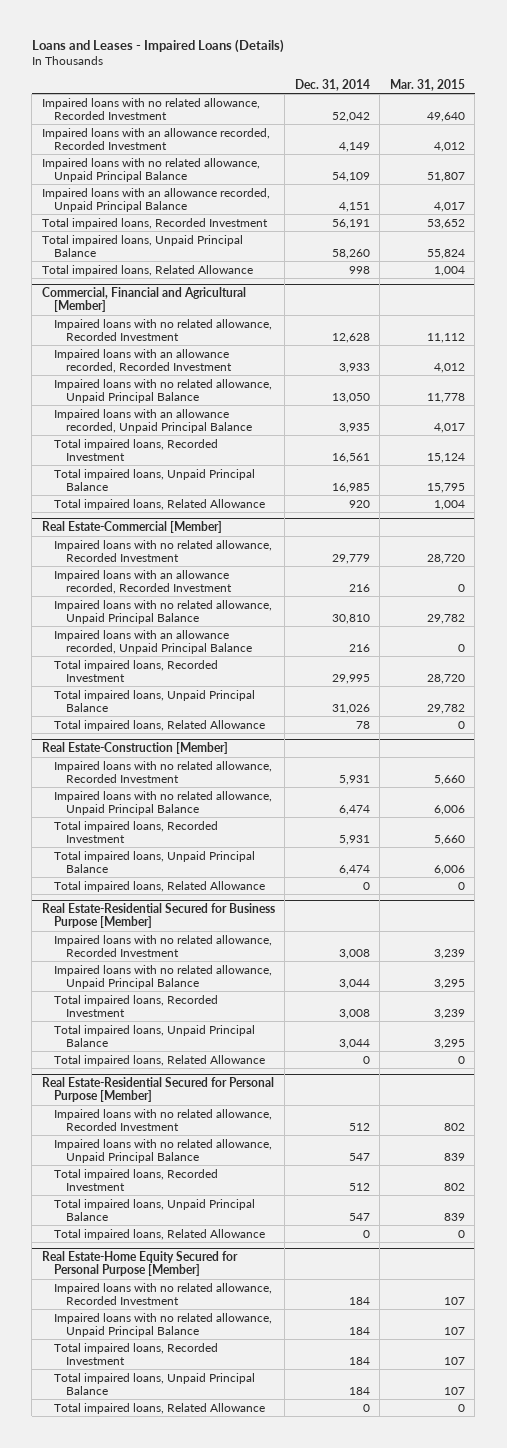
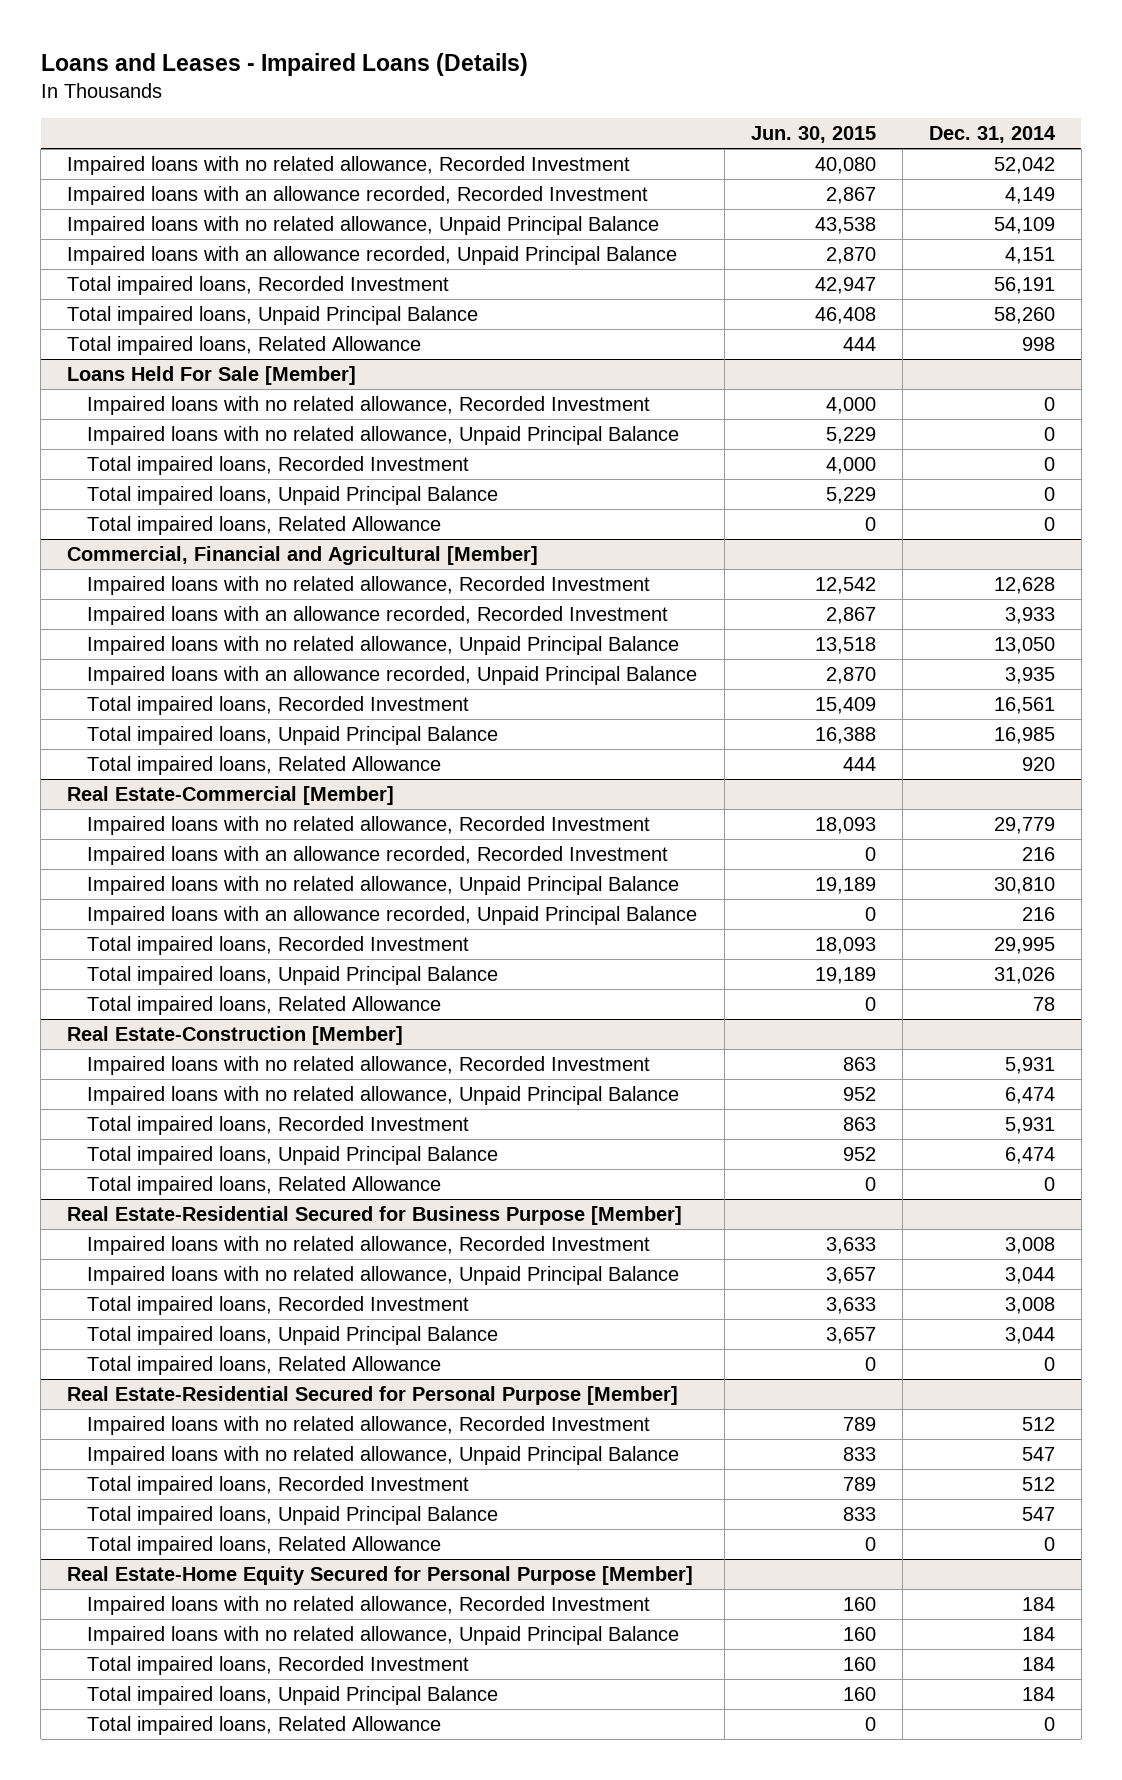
[389,78,465,91] Mar. 31, 2015 -> none
none -> [750,126,876,144] Jun. 30, 2015
none -> [67,366,357,386] Loans Held For Sale [Member]
none -> [87,396,651,416] Impaired loans with no related allowance, Recorded Investment
none -> [87,426,680,446] Impaired loans with no related allowance, Unpaid Principal Balance
none -> [87,456,470,476] Total impaired loans, Recorded Investment
none -> [87,486,499,506] Total impaired loans, Unpaid Principal Balance
none -> [87,516,442,536] Total impaired loans, Related Allowance

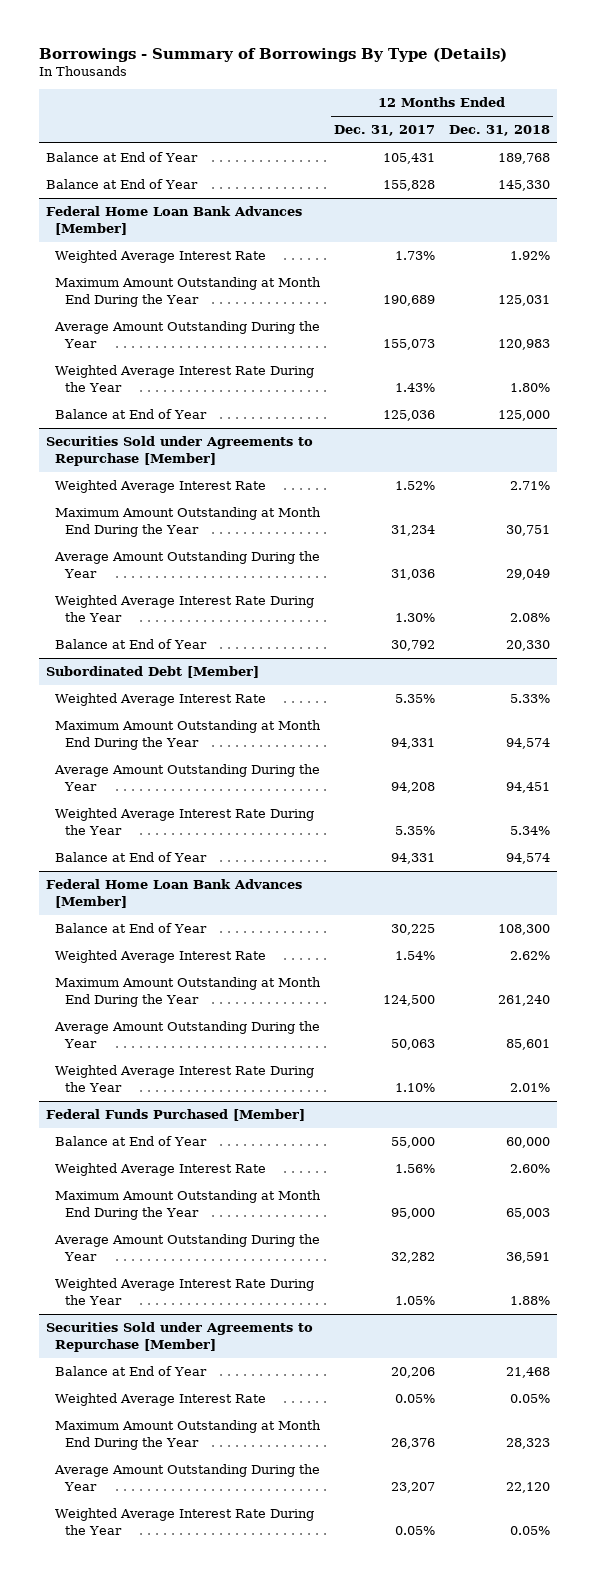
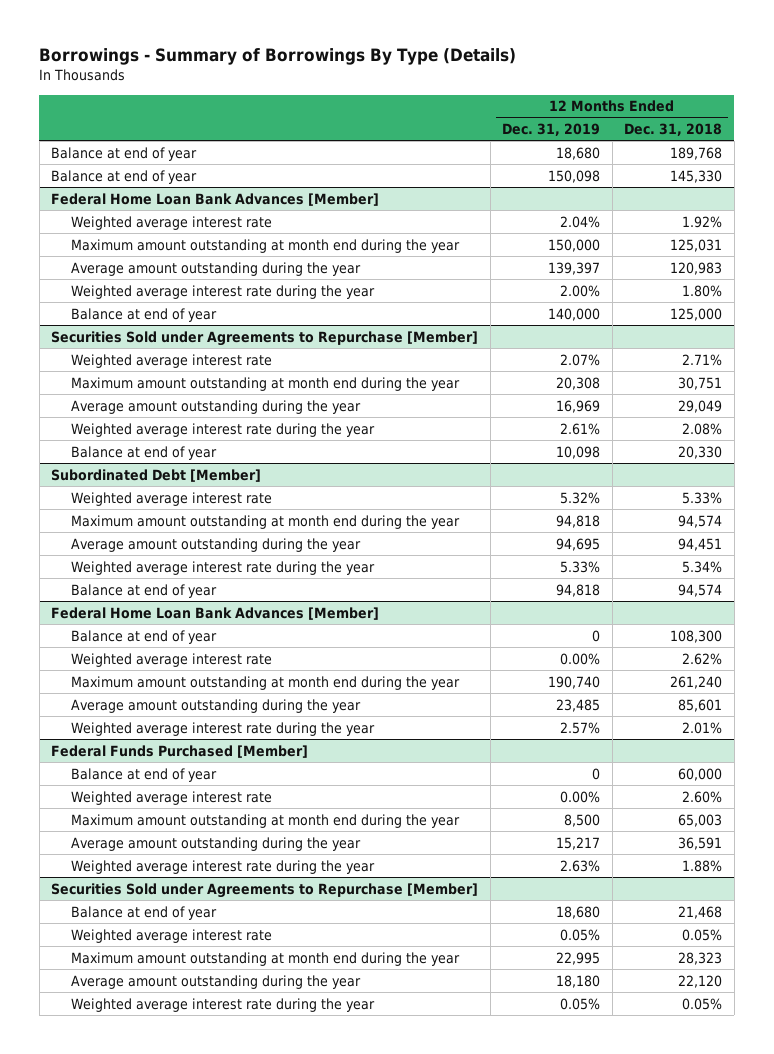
[334,125,436,137] Dec. 31, 2017 -> none
none -> [502,123,601,137] Dec. 31, 2019
[45,152,198,163] Balance at End of Year -> [51,146,198,161] Balance at end of year
[45,179,198,190] Balance at End of Year -> [51,169,198,184] Balance at end of year
[55,250,267,264] Weighted Average Interest Rate -> [70,215,272,230] Weighted average interest rate
[55,277,322,307] Maximum Amount Outstanding at Month End During the Year -> [70,238,460,253] Maximum amount outstanding at month end during the year
[54,321,321,348] Average Amount Outstanding During the Year -> [70,261,361,276] Average amount outstanding during the year
[55,365,315,392] Weighted Average Interest Rate During the Year -> [70,284,375,299] Weighted average interest rate during the year
[55,409,208,420] Balance at End of Year -> [70,307,217,322] Balance at end of year
[55,480,267,494] Weighted Average Interest Rate -> [70,353,272,368] Weighted average interest rate
[55,507,322,537] Maximum Amount Outstanding at Month End During the Year -> [70,376,460,391] Maximum amount outstanding at month end during the year
[54,551,321,578] Average Amount Outstanding During the Year -> [70,399,361,414] Average amount outstanding during the year
[55,595,315,622] Weighted Average Interest Rate During the Year -> [70,422,375,437] Weighted average interest rate during the year
[55,639,208,650] Balance at End of Year -> [70,445,217,460] Balance at end of year
[55,693,267,707] Weighted Average Interest Rate -> [70,491,272,506] Weighted average interest rate
[55,720,322,750] Maximum Amount Outstanding at Month End During the Year -> [70,514,460,529] Maximum amount outstanding at month end during the year
[54,764,321,791] Average Amount Outstanding During the Year -> [70,537,361,552] Average amount outstanding during the year
[55,808,315,835] Weighted Average Interest Rate During the Year -> [70,560,375,575] Weighted average interest rate during the year
[55,852,208,863] Balance at End of Year -> [70,583,217,598] Balance at end of year
[55,923,208,934] Balance at End of Year -> [70,629,217,644] Balance at end of year
[55,950,267,964] Weighted Average Interest Rate -> [70,652,272,667] Weighted average interest rate
[55,977,322,1007] Maximum Amount Outstanding at Month End During the Year -> [70,675,460,690] Maximum amount outstanding at month end during the year
[54,1021,321,1048] Average Amount Outstanding During the Year -> [70,698,361,713] Average amount outstanding during the year
[55,1065,315,1092] Weighted Average Interest Rate During the Year -> [70,721,375,736] Weighted average interest rate during the year
[55,1136,208,1147] Balance at End of Year -> [70,767,217,782] Balance at end of year
[55,1163,267,1177] Weighted Average Interest Rate -> [70,790,272,805] Weighted average interest rate
[55,1190,322,1220] Maximum Amount Outstanding at Month End During the Year -> [70,813,460,828] Maximum amount outstanding at month end during the year
[54,1234,321,1261] Average Amount Outstanding During the Year -> [70,836,361,851] Average amount outstanding during the year
[55,1278,315,1305] Weighted Average Interest Rate During the Year -> [70,859,375,874] Weighted average interest rate during the year
[55,1366,208,1377] Balance at End of Year -> [70,905,217,920] Balance at end of year
[55,1393,267,1407] Weighted Average Interest Rate -> [70,928,272,943] Weighted average interest rate
[55,1420,322,1450] Maximum Amount Outstanding at Month End During the Year -> [70,951,460,966] Maximum amount outstanding at month end during the year
[54,1464,321,1491] Average Amount Outstanding During the Year -> [70,974,361,989] Average amount outstanding during the year
[55,1508,315,1535] Weighted Average Interest Rate During the Year -> [70,997,375,1012] Weighted average interest rate during the year

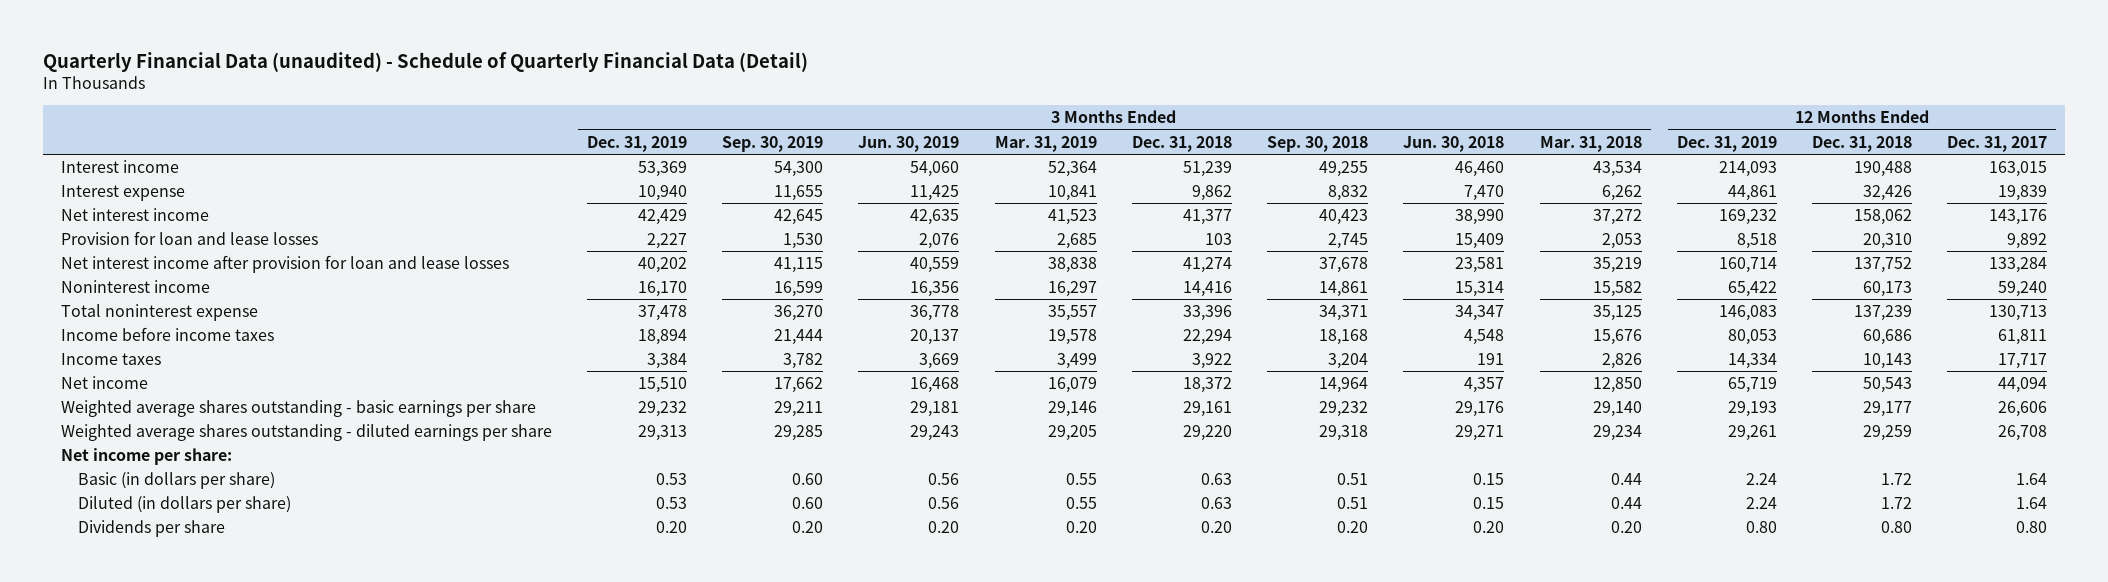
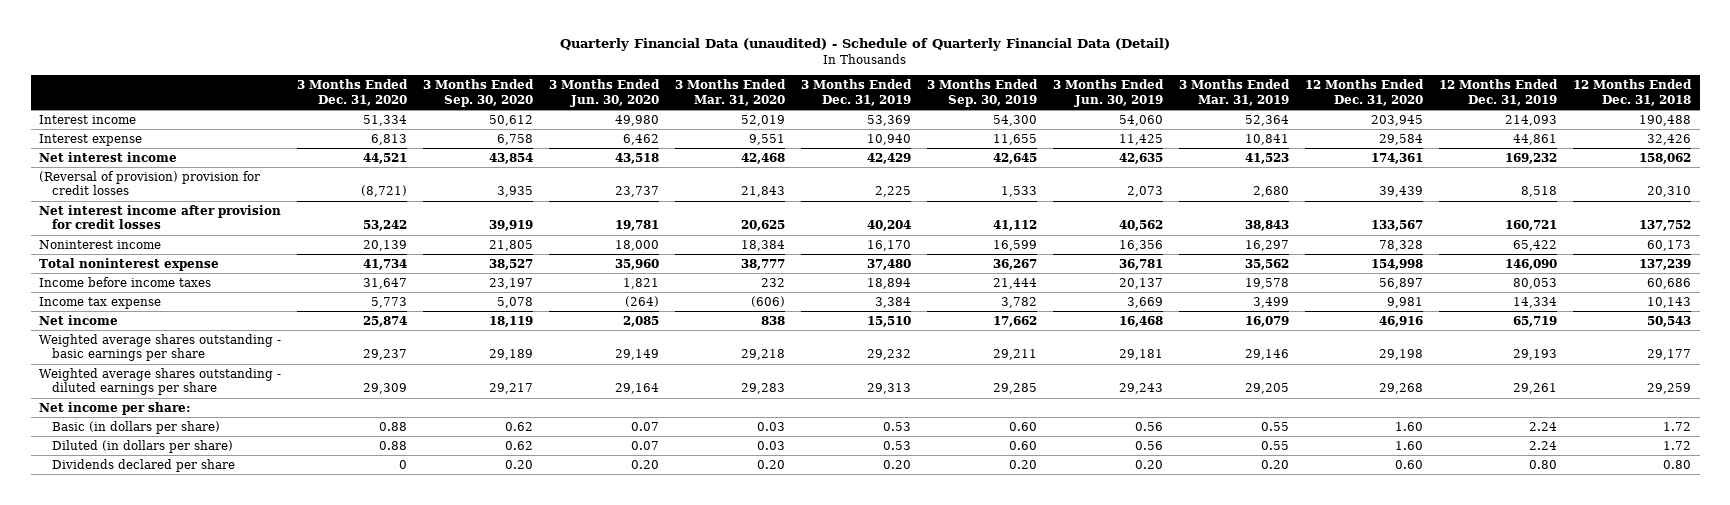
[1131,135,1232,152] Dec. 31, 2018 -> none
[1267,135,1369,152] Sep. 30, 2018 -> none
[1403,135,1505,152] Jun. 30, 2018 -> none
[1539,135,1642,152] Mar. 31, 2018 -> none
[1947,135,2048,152] Dec. 31, 2017 -> none
none -> [296,79,408,106] 3 Months Ended Dec. 31, 2020
none -> [422,79,534,107] 3 Months Ended Sep. 30, 2020
none -> [548,79,660,107] 3 Months Ended Jun. 30, 2020
none -> [674,79,786,106] 3 Months Ended Mar. 31, 2020
none -> [1305,79,1425,106] 12 Months Ended Dec. 31, 2020
[60,231,318,246] Provision for loan and lease losses -> [38,170,260,196] (Reversal of provision) provision for credit losses
[647,233,688,250] 2,227 -> [875,186,912,198] 2,225
[783,233,824,250] 1,530 -> [1001,186,1038,198] 1,533
[919,233,960,250] 2,076 -> [1127,186,1164,198] 2,073
[1056,233,1097,250] 2,685 -> [1253,186,1290,198] 2,680
[60,255,509,274] Net interest income after provision for loan and lease losses -> [38,204,281,230] Net interest income after provision for credit losses
[638,257,688,274] 40,202 -> [867,220,912,232] 40,204
[774,257,824,274] 41,115 -> [993,220,1038,232] 41,112
[910,257,960,274] 40,559 -> [1119,220,1164,232] 40,562
[1047,257,1097,274] 38,838 -> [1245,220,1290,232] 38,843
[1718,257,1777,274] 160,714 -> [1505,220,1558,232] 160,721
[638,305,688,322] 37,478 -> [867,258,912,270] 37,480
[774,305,824,322] 36,270 -> [993,258,1038,270] 36,267
[910,305,960,322] 36,778 -> [1119,258,1164,270] 36,781
[1047,305,1097,322] 35,557 -> [1245,258,1290,270] 35,562
[1718,305,1777,322] 146,083 -> [1505,258,1558,270] 146,090
[60,353,161,366] Income taxes -> [38,296,161,309] Income tax expense
[78,520,226,538] Dividends per share -> [52,458,236,472] Dividends declared per share

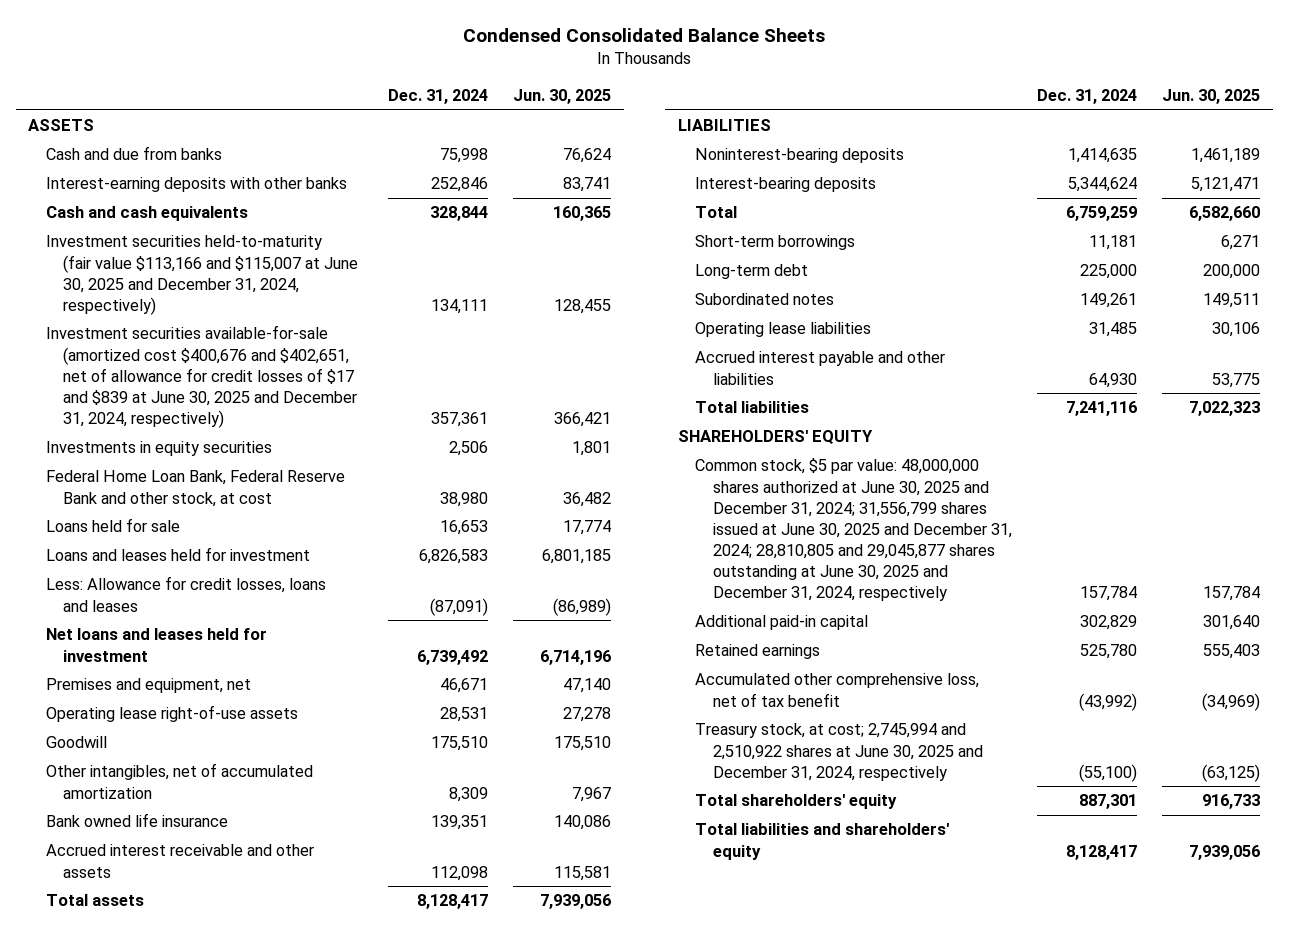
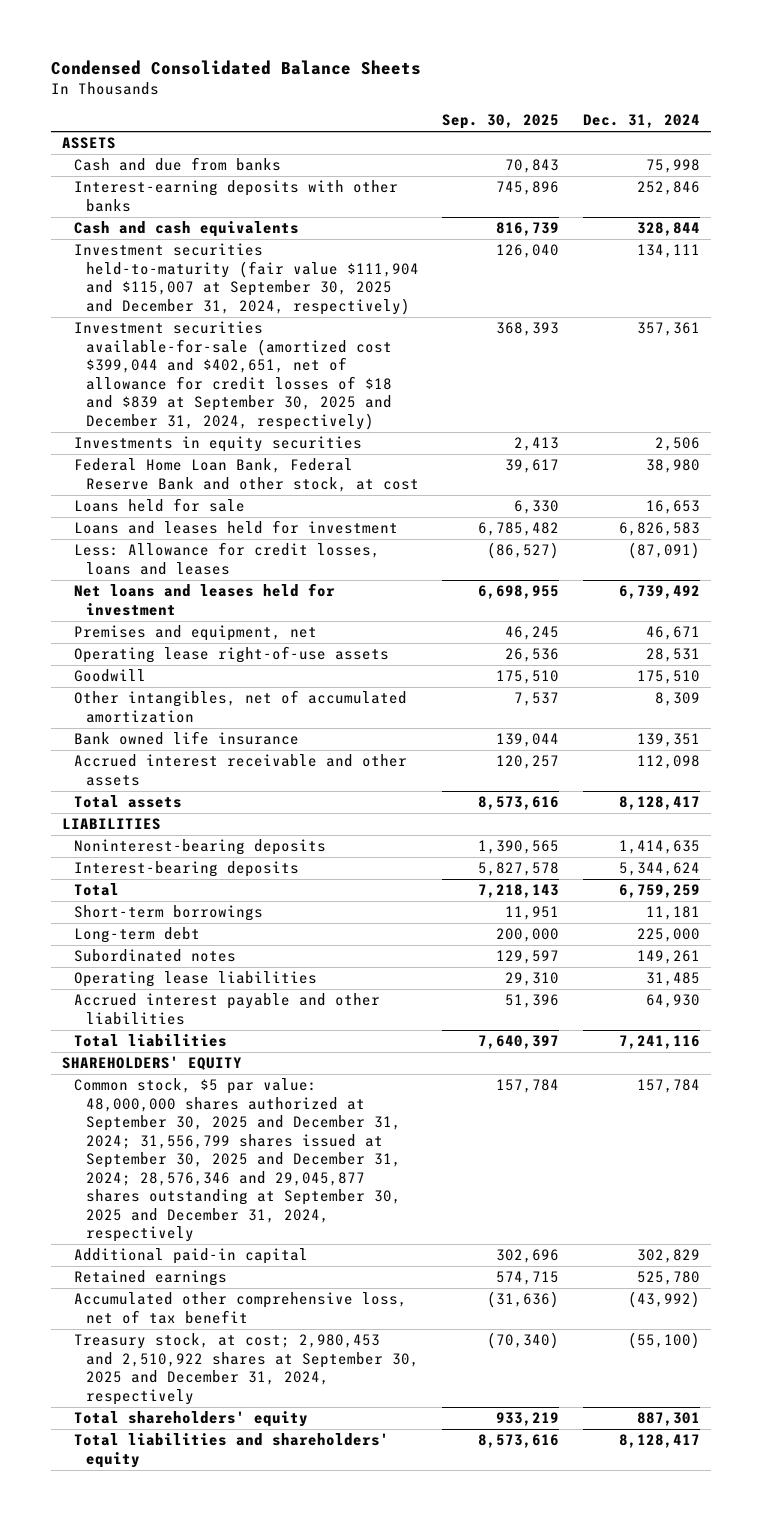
[512,89,611,105] Jun. 30, 2025 -> none
none -> [442,114,560,130] Sep. 30, 2025
[45,235,359,315] Investment securities held-to-maturity (fair value $113,166 and $115,007 at June 30, 2025 and December 31, 2024, respectively) -> [74,243,420,315] Investment securities held-to-maturity (fair value $111,904 and $115,007 at September 30, 2025 and December 31, 2024, respectively)
[45,325,358,428] Investment securities available-for-sale (amortized cost $400,676 and $402,651, net of allowance for credit losses of $17 and $839 at June 30, 2025 and December 31, 2024, respectively) -> [74,321,393,430] Investment securities available-for-sale (amortized cost $399,044 and $402,651, net of allowance for credit losses of $18 and $839 at September 30, 2025 and December 31, 2024, respectively)
[695,458,1012,602] Common stock, $5 par value: 48,000,000 shares authorized at June 30, 2025 and December 31, 2024; 31,556,799 shares issued at June 30, 2025 and December 31, 2024; 28,810,805 and 29,045,877 shares outstanding at June 30, 2025 and December 31, 2024, respectively -> [74,1078,402,1243] Common stock, $5 par value: 48,000,000 shares authorized at September 30, 2025 and December 31, 2024; 31,556,799 shares issued at September 30, 2025 and December 31, 2024; 28,576,346 and 29,045,877 shares outstanding at September 30, 2025 and December 31, 2024, respectively
[695,723,983,781] Treasury stock, at cost; 2,745,994 and 2,510,922 shares at June 30, 2025 and December 31, 2024, respectively -> [74,1333,420,1405] Treasury stock, at cost; 2,980,453 and 2,510,922 shares at September 30, 2025 and December 31, 2024, respectively

